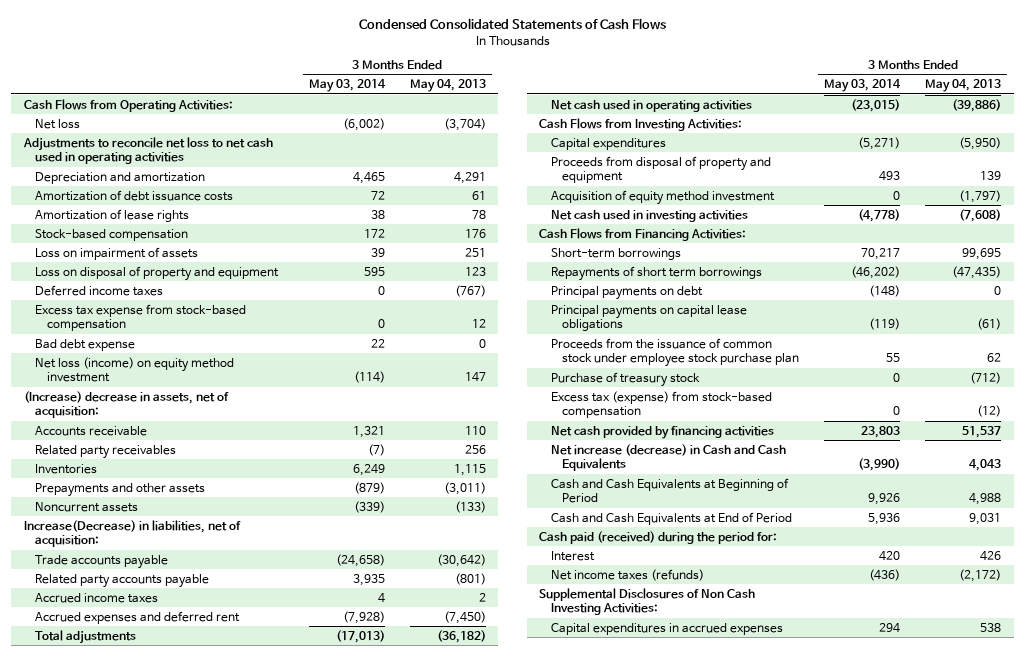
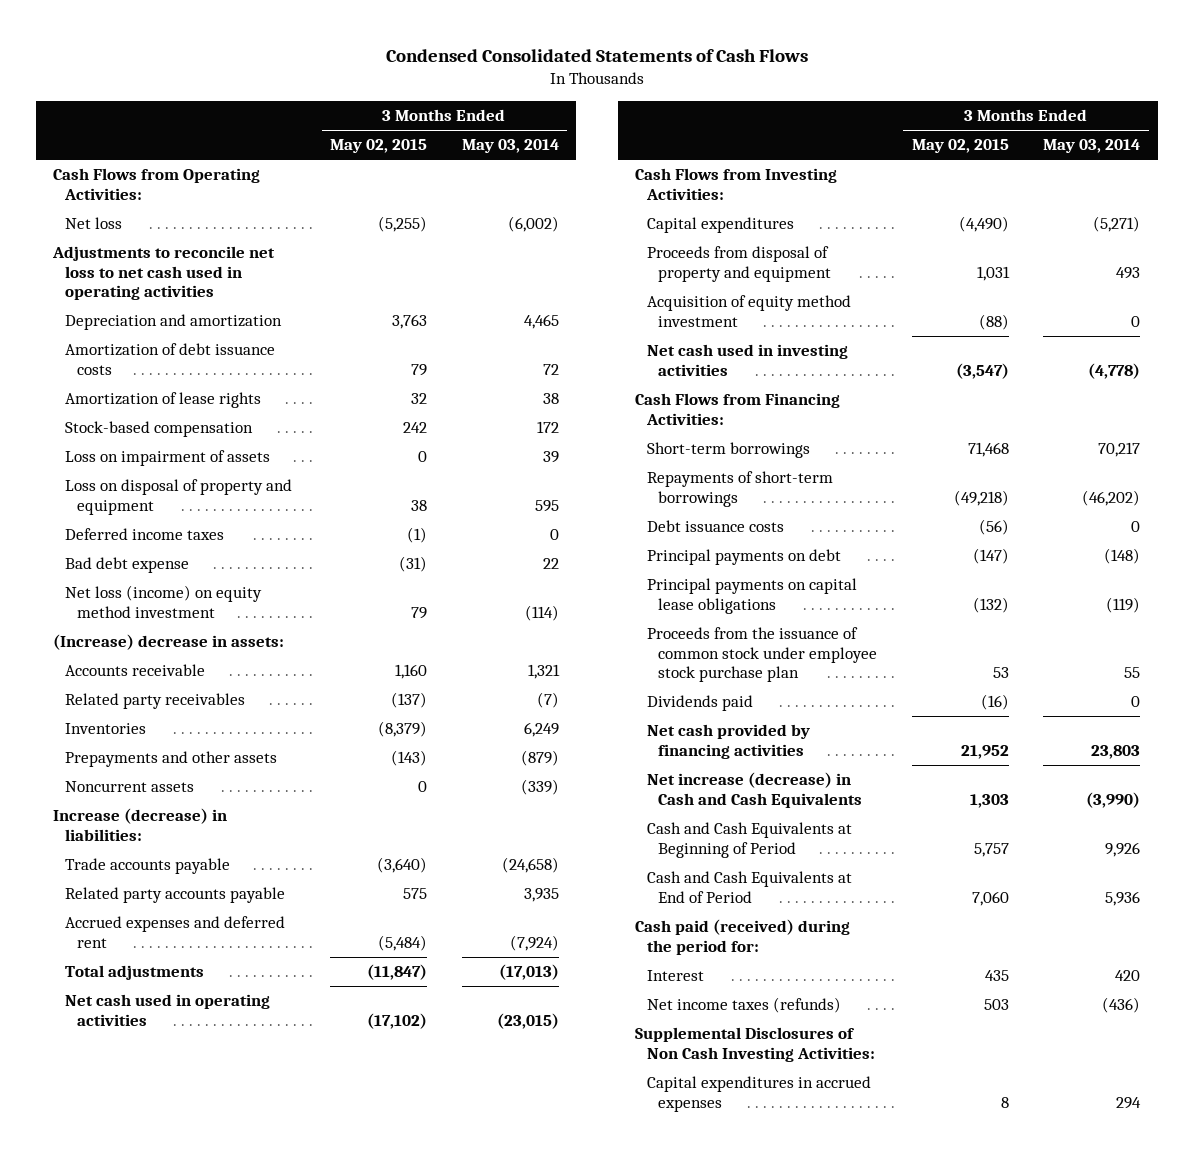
[409,79,486,93] May 04, 2013 -> none
none -> [330,139,428,154] May 02, 2015
[35,303,247,332] Excess tax expense from stock-based compensation -> none
[23,390,229,419] (Increase) decrease in assets, net of acquisition: -> [53,634,285,651] (Increase) decrease in assets:
[23,519,241,548] Increase(Decrease) in liabilities, net of acquisition: -> [53,808,228,841] Increase (decrease) in liabilities:
[35,592,159,603] Accrued income taxes -> none
[342,610,385,624] (7,928) -> [509,934,559,951] (7,924)
[550,265,762,281] Repayments of short term borrowings -> [646,471,833,507] Repayments of short-term borrowings
none -> [646,520,784,533] Debt issuance costs
[550,371,700,387] Purchase of treasury stock -> none
[550,390,772,419] Excess tax (expense) from stock-based compensation -> none
none -> [646,695,753,712] Dividends paid

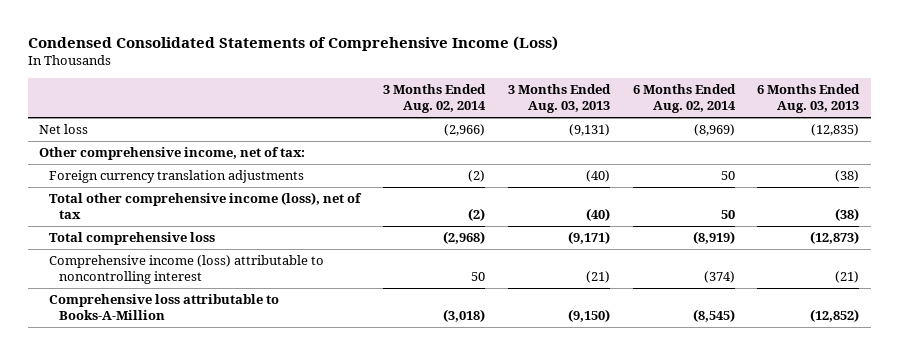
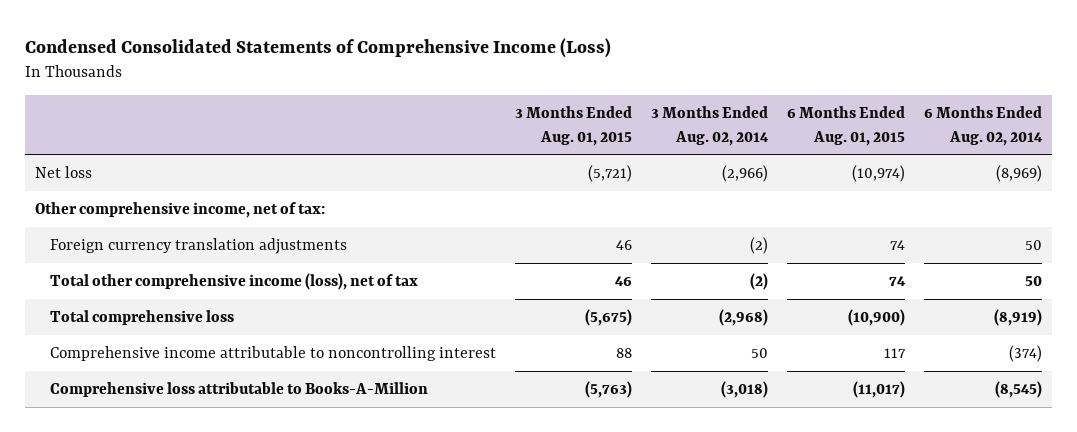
[507,84,611,114] 3 Months Ended Aug. 03, 2013 -> none
[757,84,861,114] 6 Months Ended Aug. 03, 2013 -> none
none -> [514,106,632,146] 3 Months Ended Aug. 01, 2015
none -> [787,106,906,146] 6 Months Ended Aug. 01, 2015
[49,255,325,285] Comprehensive income (loss) attributable to noncontrolling interest -> [49,345,496,361] Comprehensive income attributable to noncontrolling interest

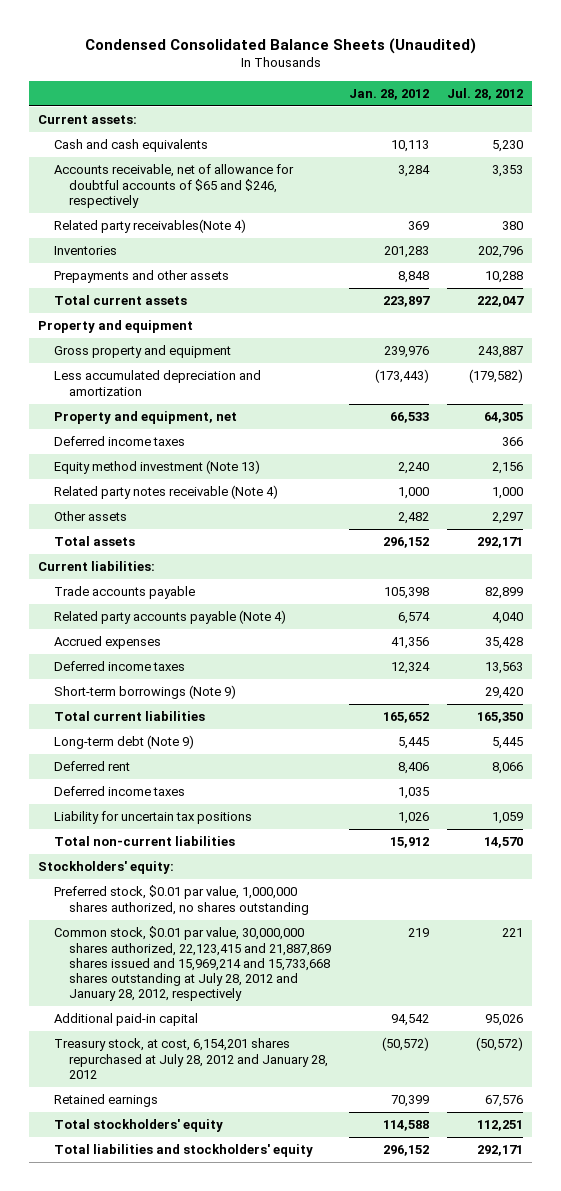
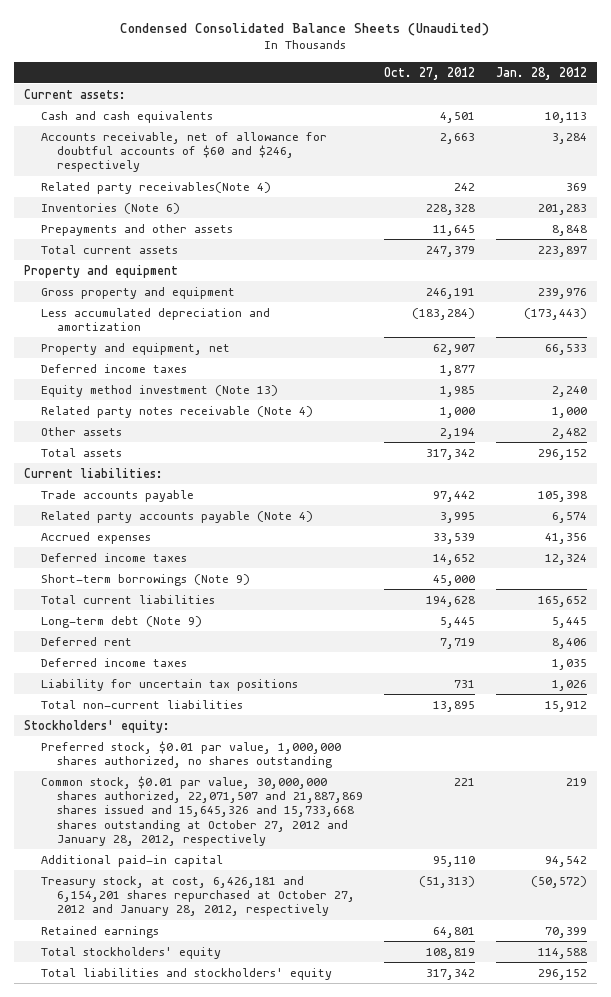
[447,87,524,100] Jul. 28, 2012 -> none
none -> [383,66,475,80] Oct. 27, 2012
[53,164,294,208] Accounts receivable, net of allowance for doubtful accounts of $65 and $246, respectively -> [40,131,327,173] Accounts receivable, net of allowance for doubtful accounts of $60 and $246, respectively
[53,246,117,256] Inventories -> [40,202,180,214] Inventories (Note 6)
[53,926,332,1002] Common stock, $0.01 par value, 30,000,000 shares authorized, 22,123,415 and 21,887,869 shares issued and 15,969,214 and 15,733,668 shares outstanding at July 28, 2012 and January 28, 2012, respectively -> [40,775,364,846] Common stock, $0.01 par value, 30,000,000 shares authorized, 22,071,507 and 21,887,869 shares issued and 15,645,326 and 15,733,668 shares outstanding at October 27, 2012 and January 28, 2012, respectively
[53,1038,329,1079] Treasury stock, at cost, 6,154,201 shares repurchased at July 28, 2012 and January 28, 2012 -> [40,875,356,917] Treasury stock, at cost, 6,426,181 and 6,154,201 shares repurchased at October 27, 2012 and January 28, 2012, respectively

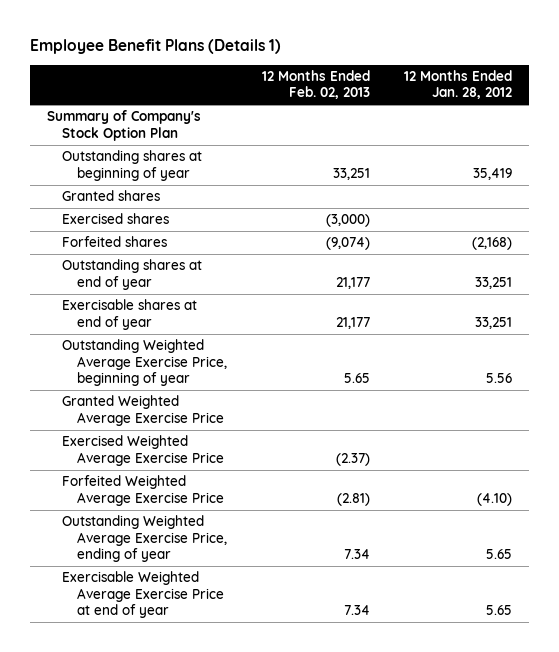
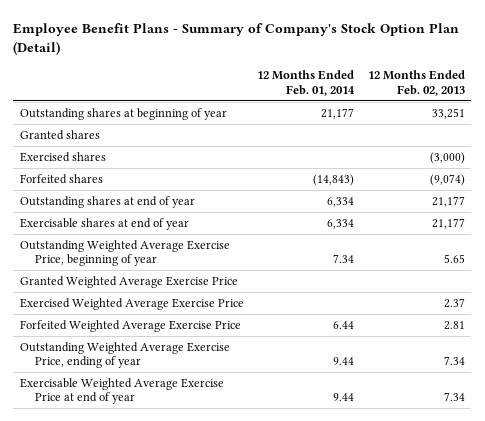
[29,38,281,54] Employee Benefit Plans (Details 1) -> [13,22,460,55] Employee Benefit Plans - Summary of Company's Stock Option Plan (Detail)
[404,70,513,100] 12 Months Ended Jan. 28, 2012 -> none
none -> [257,70,356,96] 12 Months Ended Feb. 01, 2014
[47,110,202,141] Summary of Company's Stock Option Plan -> none
[335,452,370,466] (2.37) -> [443,297,465,308] 2.37
[336,492,370,506] (2.81) -> [443,320,465,330] 2.81

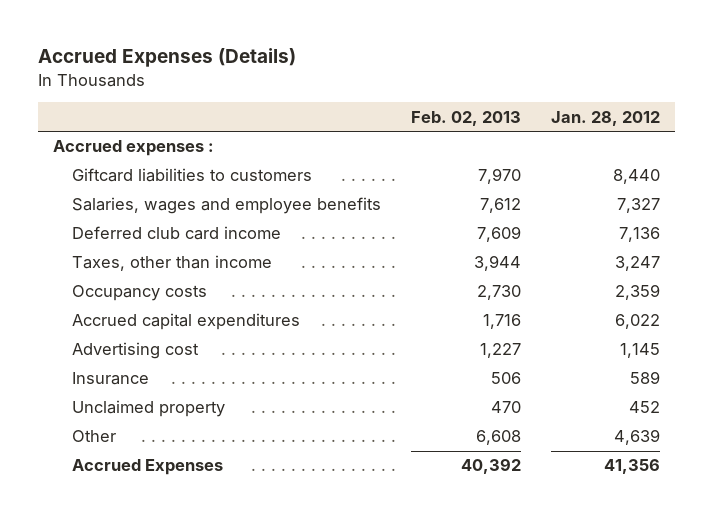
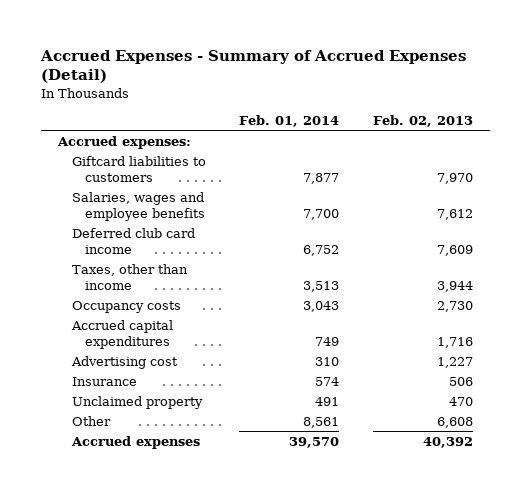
[37,48,296,68] Accrued Expenses (Details) -> [40,49,467,84] Accrued Expenses - Summary of Accrued Expenses (Detail)
[551,110,661,126] Jan. 28, 2012 -> none
none -> [239,114,340,127] Feb. 01, 2014
[52,140,214,157] Accrued expenses : -> [57,135,192,149] Accrued expenses:
[72,459,224,476] Accrued Expenses -> [70,435,200,449] Accrued expenses

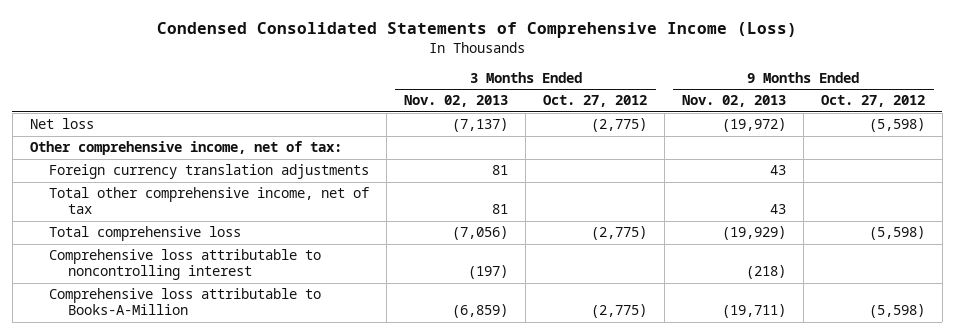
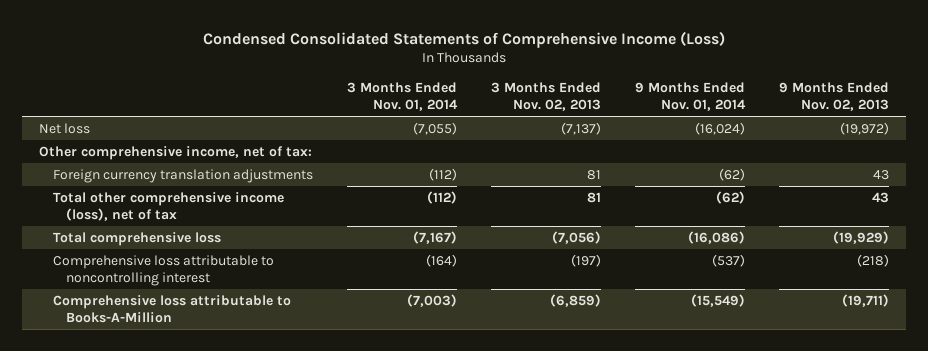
[542,95,647,108] Oct. 27, 2012 -> none
[820,95,925,108] Oct. 27, 2012 -> none
none -> [346,82,458,112] 3 Months Ended Nov. 01, 2014
none -> [635,82,747,112] 9 Months Ended Nov. 01, 2014
[49,187,370,215] Total other comprehensive income, net of tax -> [52,191,284,221] Total other comprehensive income (loss), net of tax

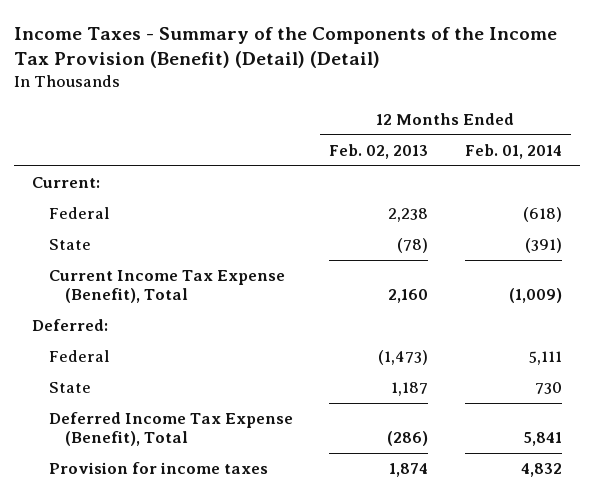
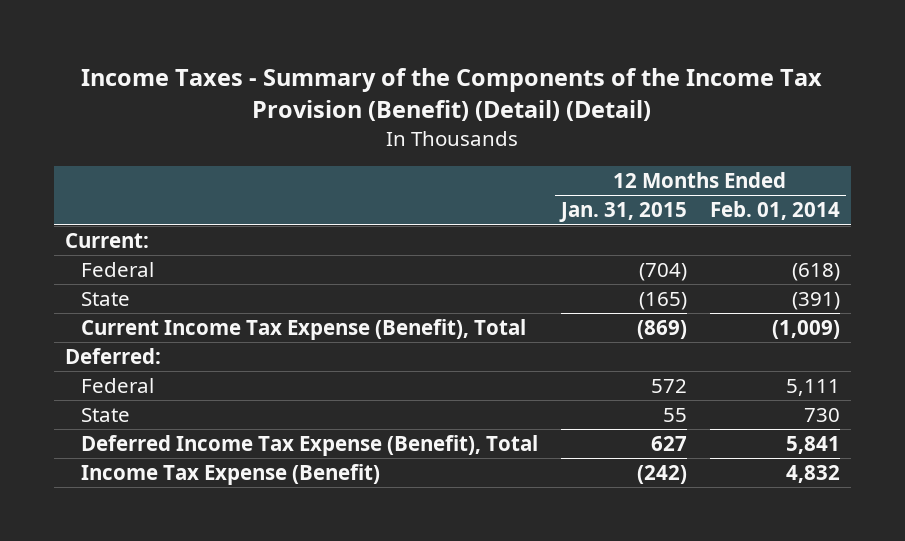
[329,143,429,159] Feb. 02, 2013 -> none
none -> [559,202,688,223] Jan. 31, 2015
[48,462,268,475] Provision for income taxes -> [81,464,381,486] Income Tax Expense (Benefit)

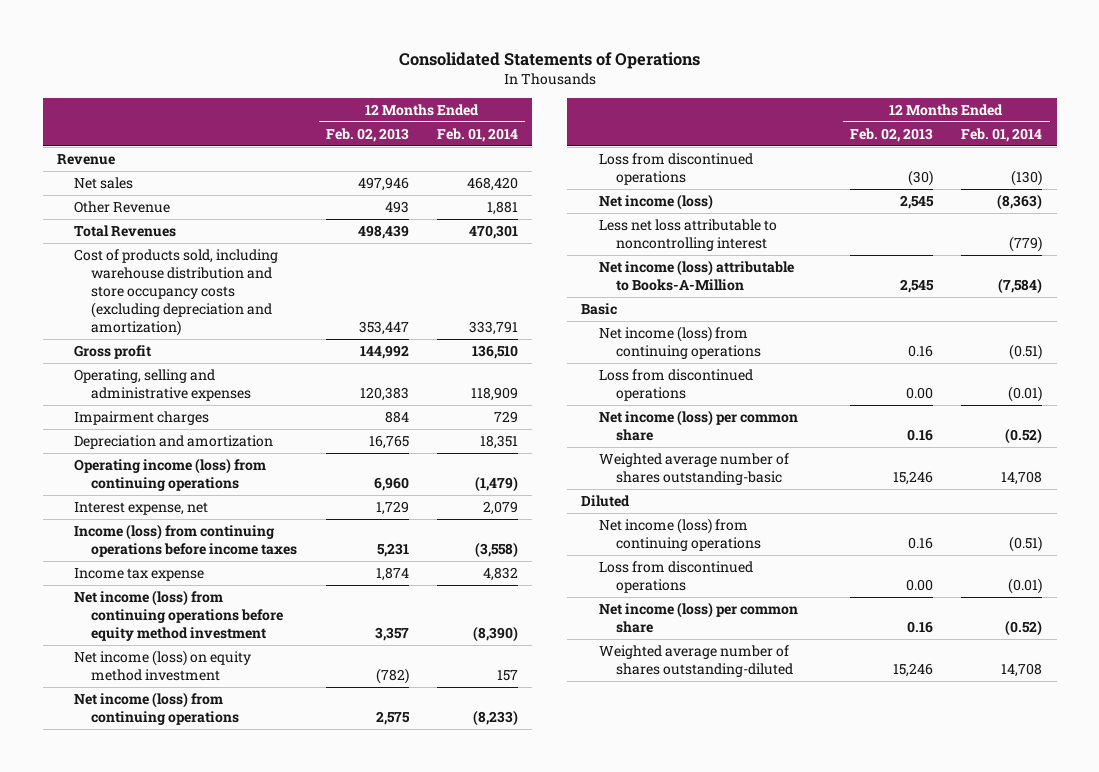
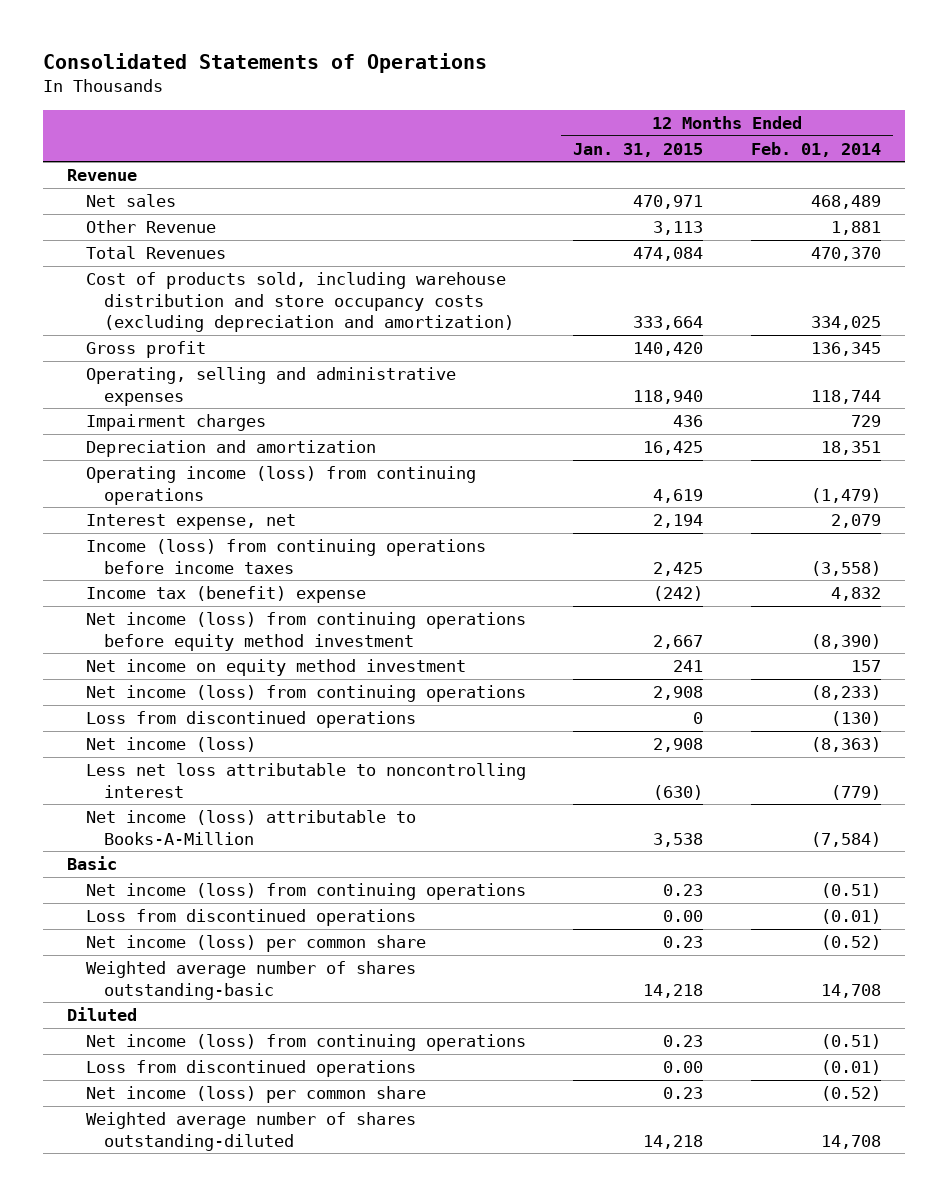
[325,127,409,142] Feb. 02, 2013 -> none
none -> [573,142,704,157] Jan. 31, 2015
[466,177,518,192] 468,420 -> [811,195,882,210] 468,489
[468,225,518,240] 470,301 -> [811,247,882,262] 470,370
[468,320,518,335] 333,791 -> [811,316,882,331] 334,025
[471,345,518,360] 136,510 -> [811,342,882,357] 136,345
[470,386,518,401] 118,909 -> [811,389,882,404] 118,744
[74,568,205,582] Income tax expense -> [85,586,366,604] Income tax (benefit) expense
[74,650,252,681] Net income (loss) on equity method investment -> [85,659,466,677] Net income on equity method investment

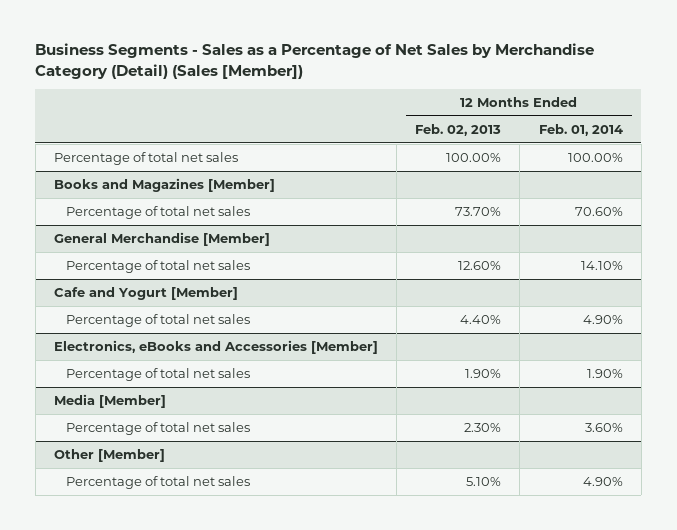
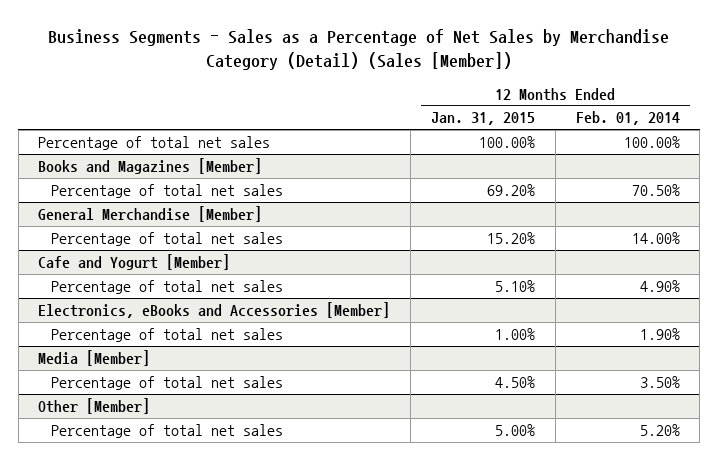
[415,123,502,136] Feb. 02, 2013 -> none
none -> [430,112,535,126] Jan. 31, 2015
[574,207,623,217] 70.60% -> [631,183,680,196] 70.50%
[580,261,623,271] 14.10% -> [631,231,680,244] 14.00%
[584,423,623,433] 3.60% -> [639,375,680,388] 3.50%
[582,477,623,487] 4.90% -> [639,423,680,436] 5.20%

